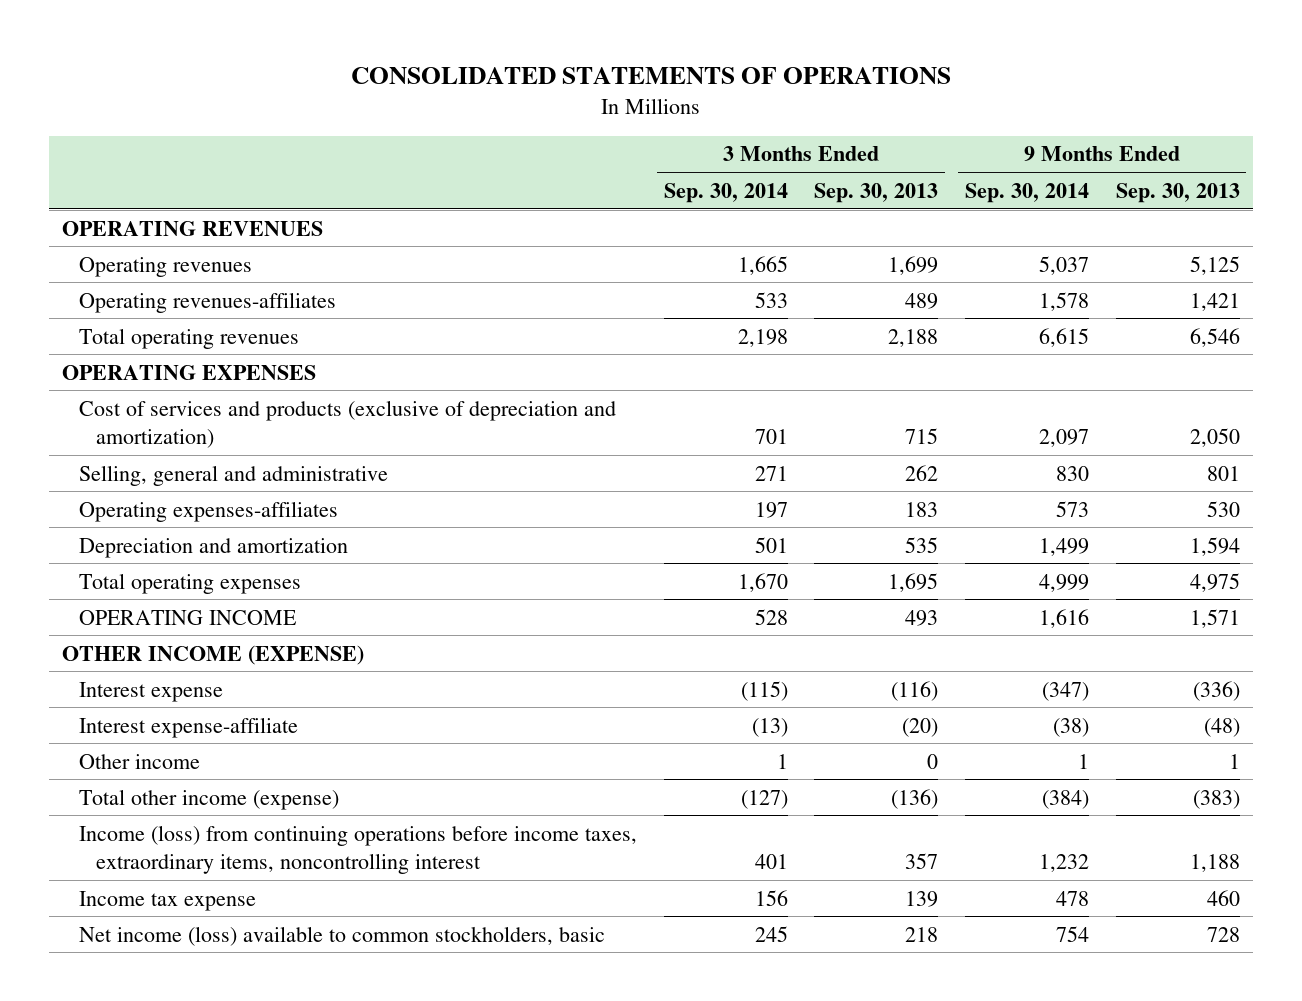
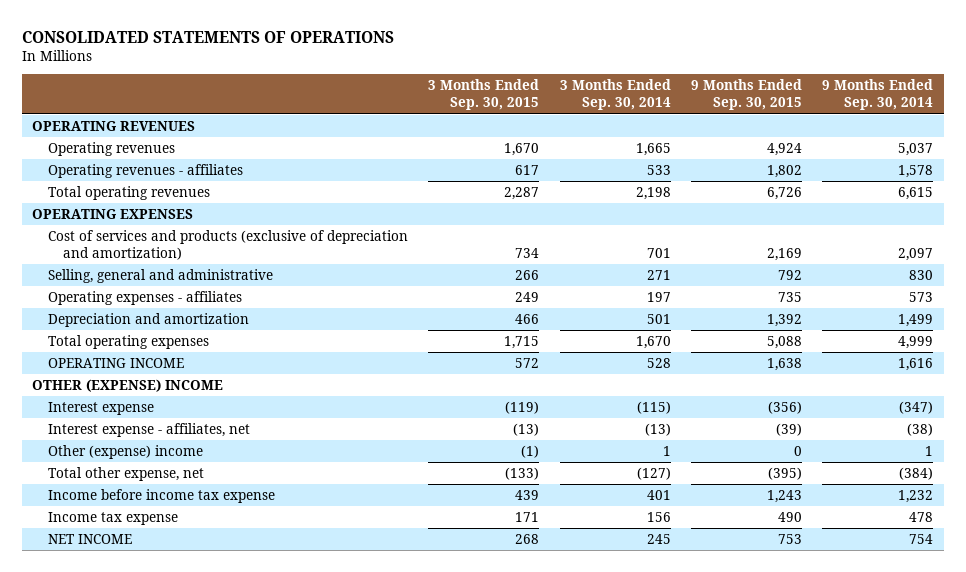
[814,182,939,203] Sep. 30, 2013 -> none
[1115,182,1240,203] Sep. 30, 2013 -> none
none -> [428,79,540,111] 3 Months Ended Sep. 30, 2015
none -> [690,79,802,111] 9 Months Ended Sep. 30, 2015
[79,291,337,313] Operating revenues-affiliates -> [47,163,243,178] Operating revenues - affiliates
[79,500,339,522] Operating expenses-affiliates -> [47,290,242,305] Operating expenses - affiliates
[62,644,365,665] OTHER INCOME (EXPENSE) -> [32,378,224,392] OTHER (EXPENSE) INCOME
[79,716,299,738] Interest expense-affiliate -> [47,422,250,437] Interest expense - affiliates, net
[79,753,201,769] Other income -> [47,444,203,459] Other (expense) income
[79,788,340,810] Total other income (expense) -> [47,466,204,481] Total other expense, net
[79,824,638,875] Income (loss) from continuing operations before income taxes, extraordinary items, noncontrolling interest -> [47,488,275,503] Income before income tax expense
[79,925,606,946] Net income (loss) available to common stockholders, basic -> [47,533,132,544] NET INCOME

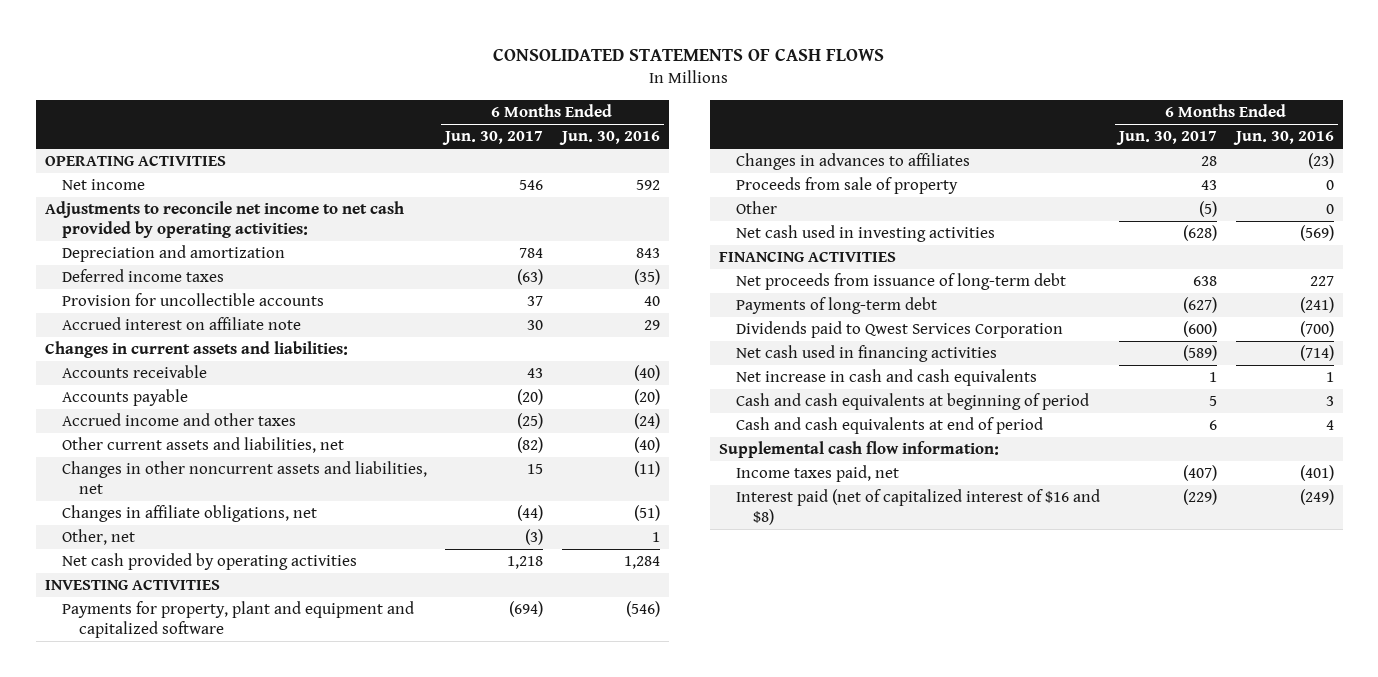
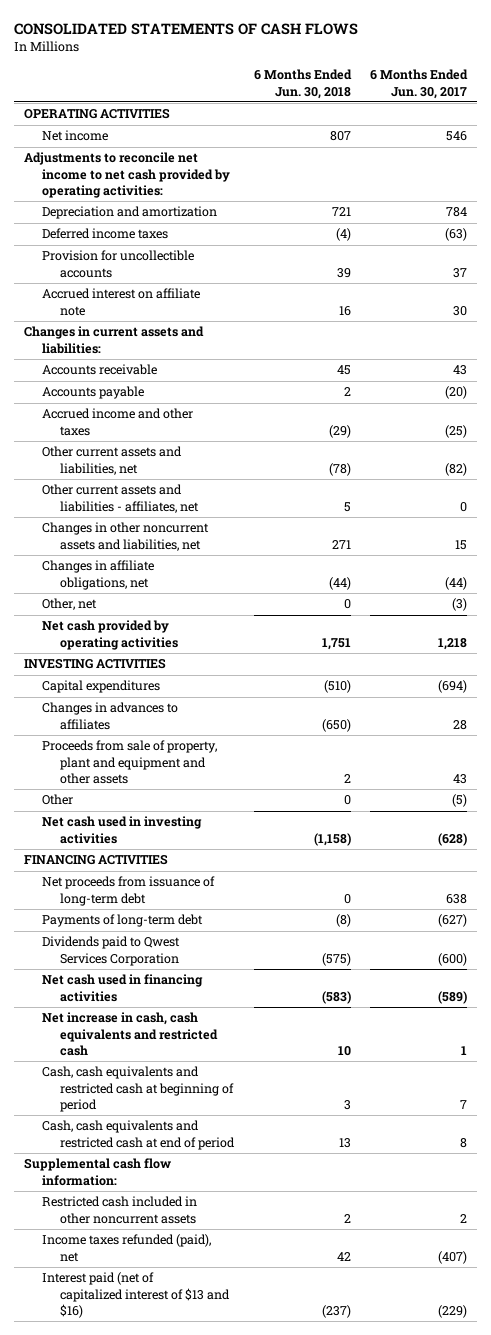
[558,131,660,146] Jun. 30, 2016 -> none
none -> [253,69,352,99] 6 Months Ended Jun. 30, 2018
none -> [42,484,200,513] Other current assets and liabilities - affiliates, net
[62,601,415,639] Payments for property, plant and equipment and capitalized software -> [42,680,161,694] Capital expenditures
[736,177,959,195] Proceeds from sale of property -> [42,740,218,784] Proceeds from sale of property, plant and equipment and other assets
[736,369,1038,387] Net increase in cash and cash equivalents -> [42,1012,219,1056] Net increase in cash, cash equivalents and restricted cash
[736,393,1090,411] Cash and cash equivalents at beginning of period -> [42,1066,235,1112] Cash, cash equivalents and restricted cash at beginning of period
[1209,396,1218,407] 5 -> [460,1099,468,1109] 7
[736,417,1044,435] Cash and cash equivalents at end of period -> [42,1120,236,1150] Cash, cash equivalents and restricted cash at end of period
[1209,420,1218,431] 6 -> [460,1137,468,1148] 8
none -> [42,1196,198,1224] Restricted cash included in other noncurrent assets
[736,465,900,483] Income taxes paid, net -> [42,1234,212,1262] Income taxes refunded (paid), net
[736,489,1101,526] Interest paid (net of capitalized interest of $16 and $8) -> [42,1272,231,1318] Interest paid (net of capitalized interest of $13 and $16)

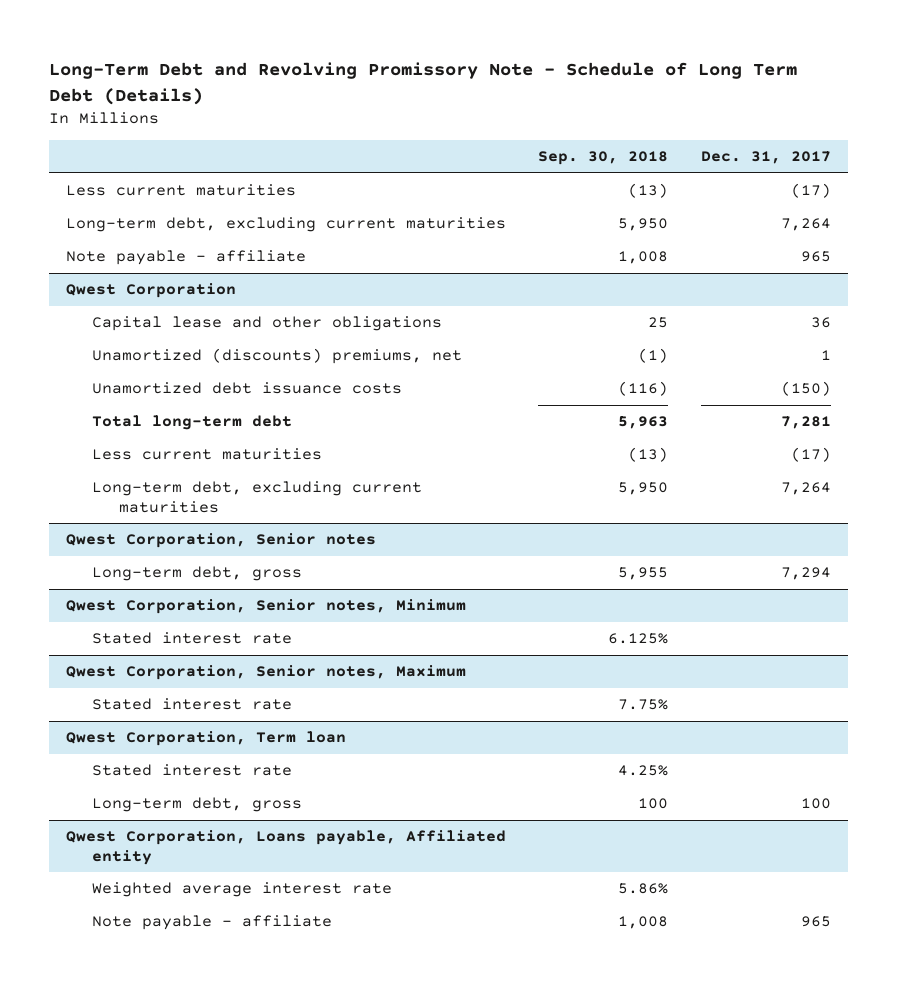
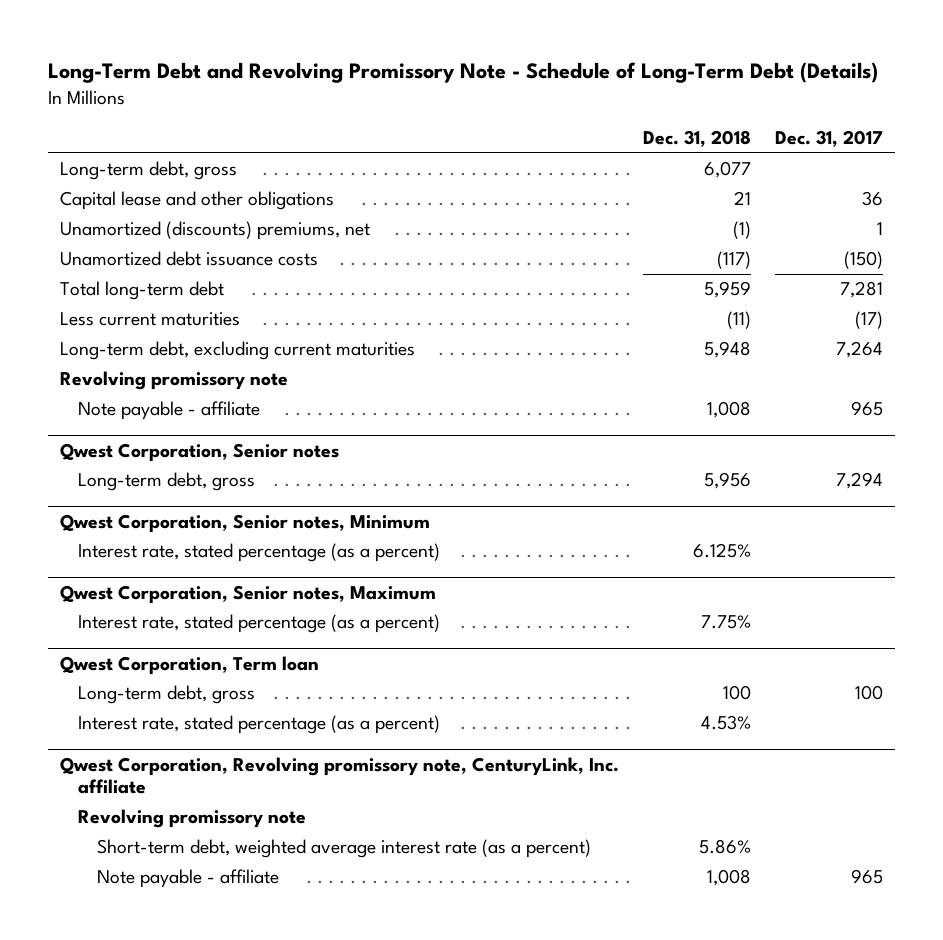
[49,62,798,105] Long-Term Debt and Revolving Promissory Note - Schedule of Long Term Debt (Details) -> [47,61,878,83] Long-Term Debt and Revolving Promissory Note - Schedule of Long-Term Debt (Details)
[538,151,669,166] Sep. 30, 2018 -> none
none -> [643,130,752,148] Dec. 31, 2018
[65,184,296,197] Less current maturities -> none
[65,217,506,233] Long-term debt, excluding current maturities -> none
[65,283,236,299] Qwest Corporation -> none
none -> [59,161,237,181] Long-term debt, gross
none -> [59,371,288,391] Revolving promissory note
[65,250,306,266] Note payable - affiliate -> [78,401,261,421] Note payable - affiliate
[92,632,293,645] Stated interest rate -> [78,543,441,563] Interest rate, stated percentage (as a percent)
[92,698,293,711] Stated interest rate -> [78,614,441,634] Interest rate, stated percentage (as a percent)
[92,764,293,777] Stated interest rate -> none
[65,830,506,865] Qwest Corporation, Loans payable, Affiliated entity -> none
none -> [78,715,441,735] Interest rate, stated percentage (as a percent)
none -> [59,756,619,795] Qwest Corporation, Revolving promissory note, CenturyLink, Inc. affiliate
none -> [78,809,307,829] Revolving promissory note
[92,882,393,898] Weighted average interest rate -> [96,839,591,859] Short-term debt, weighted average interest rate (as a percent)

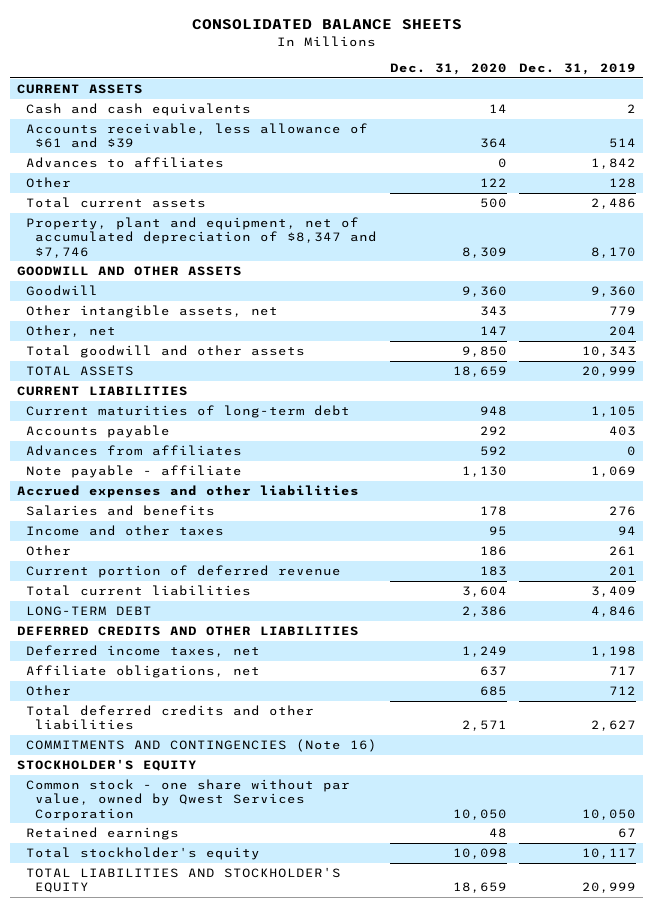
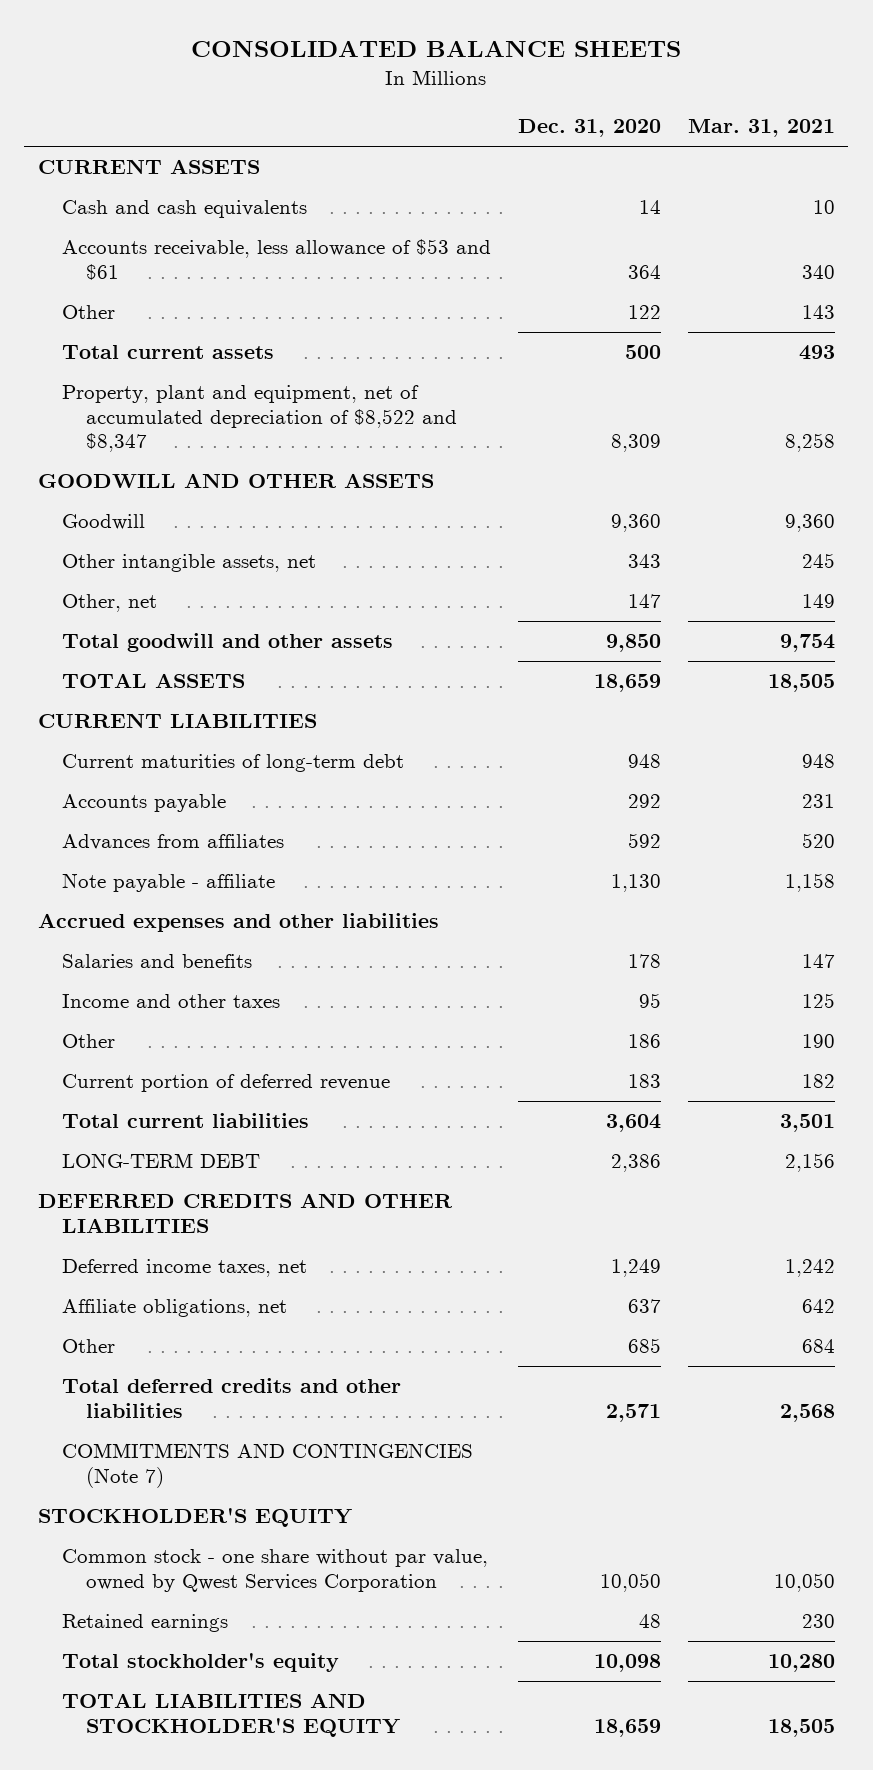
[519,63,637,76] Dec. 31, 2019 -> none
none -> [687,119,835,138] Mar. 31, 2021
[25,157,224,169] Advances to affiliates -> none
[25,123,368,149] Accounts receivable, less allowance of $61 and $39 -> [61,239,491,280] Accounts receivable, less allowance of $53 and $61
[25,217,378,258] Property, plant and equipment, net of accumulated depreciation of $8,347 and $7,746 -> [61,385,457,453] Property, plant and equipment, net of accumulated depreciation of $8,522 and $8,347
[25,739,377,753] COMMITMENTS AND CONTINGENCIES (Note 16) -> [61,1443,473,1488] COMMITMENTS AND CONTINGENCIES (Note 7)

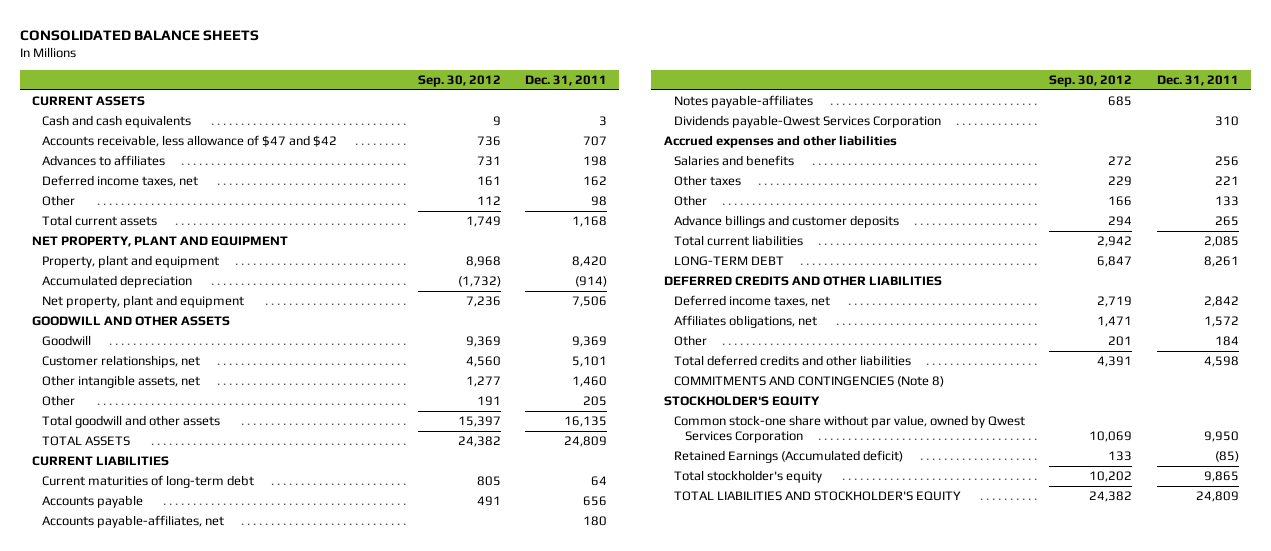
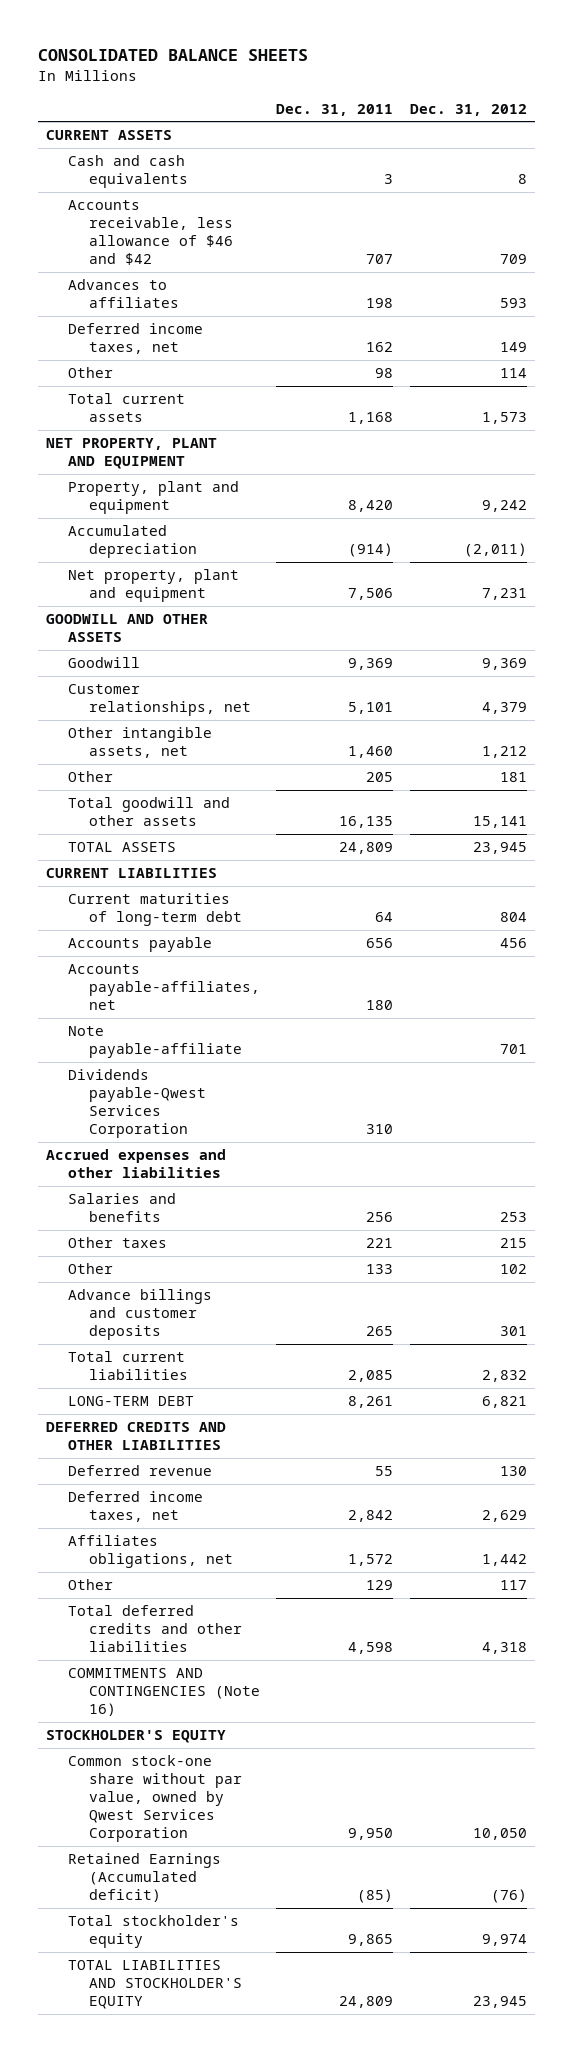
[417,74,501,87] Sep. 30, 2012 -> none
none -> [409,103,527,116] Dec. 31, 2012
[42,135,338,148] Accounts receivable, less allowance of $47 and $42 -> [67,200,234,266] Accounts receivable, less allowance of $46 and $42
[674,95,814,109] Notes payable-affiliates -> [67,1026,243,1059] Note payable-affiliate
none -> [67,1465,212,1477] Deferred revenue
[1214,336,1239,347] 184 -> [366,1580,394,1591] 129
[674,376,945,388] COMMITMENTS AND CONTINGENCIES (Note 8) -> [67,1668,261,1717] COMMITMENTS AND CONTINGENCIES (Note 16)

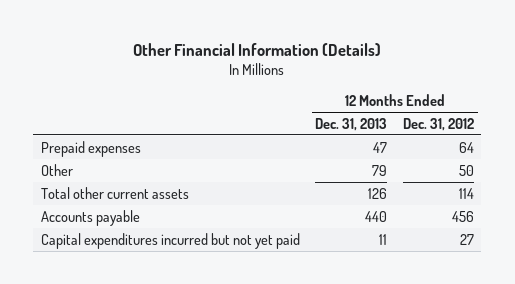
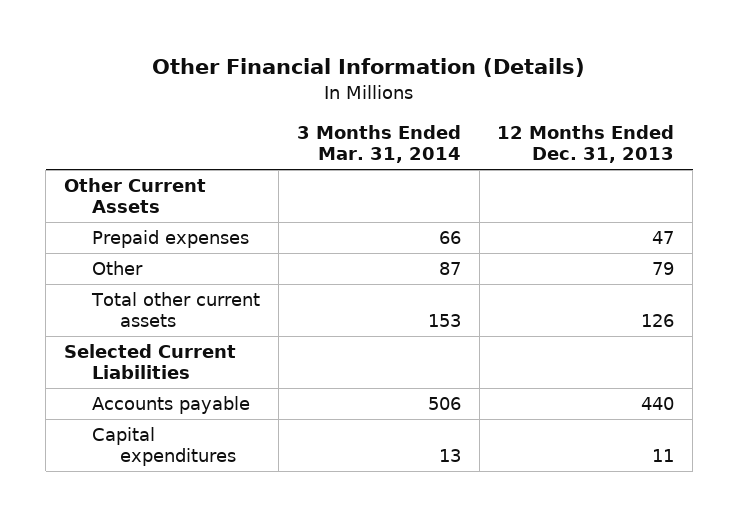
[402,117,474,131] Dec. 31, 2012 -> none
none -> [296,124,461,164] 3 Months Ended Mar. 31, 2014
none -> [64,178,207,214] Other Current Assets
none -> [64,344,237,380] Selected Current Liabilities
[41,232,301,249] Capital expenditures incurred but not yet paid -> [92,427,237,467] Capital expenditures

